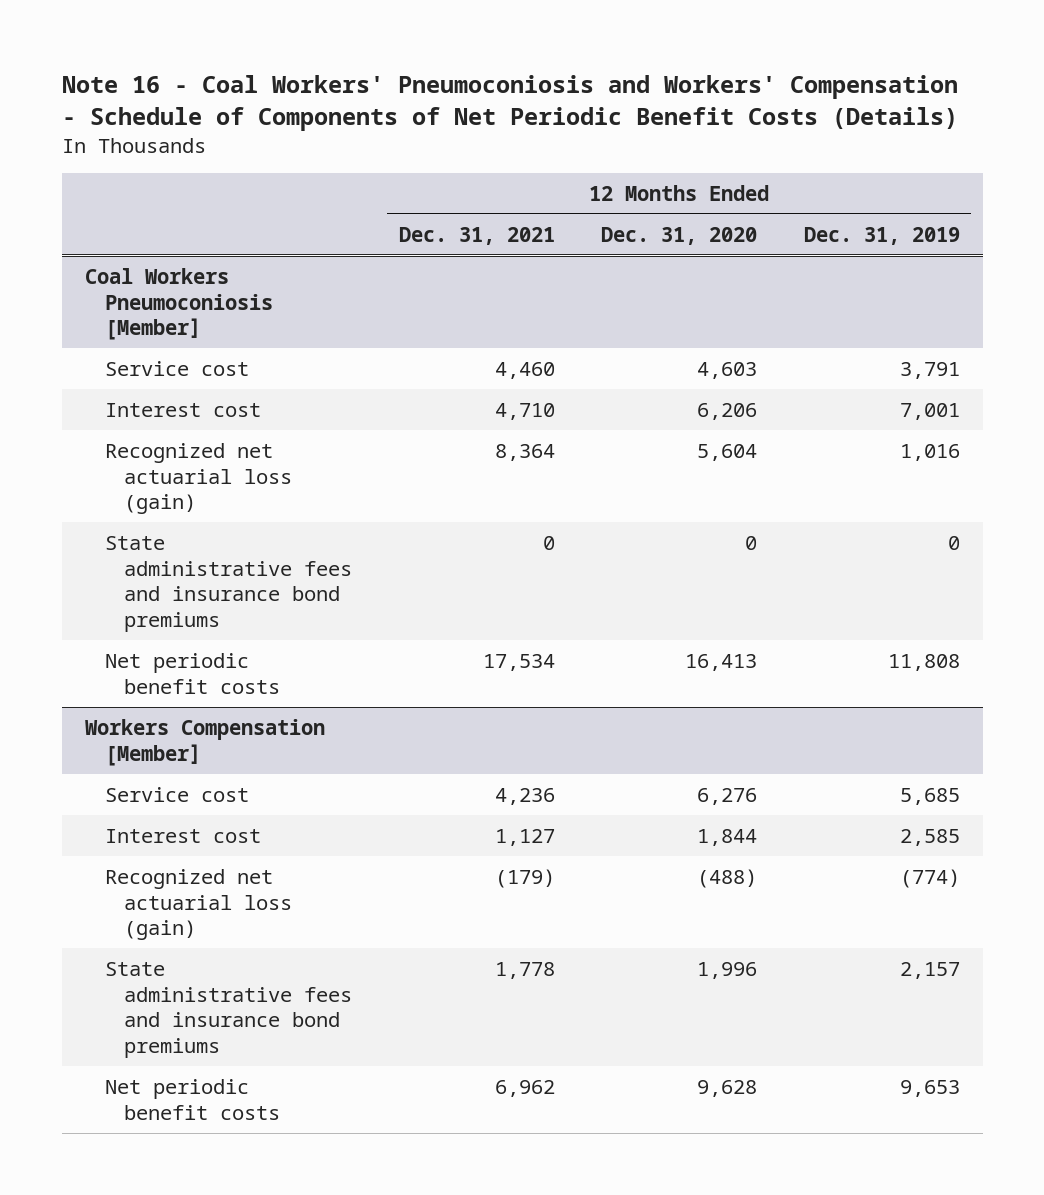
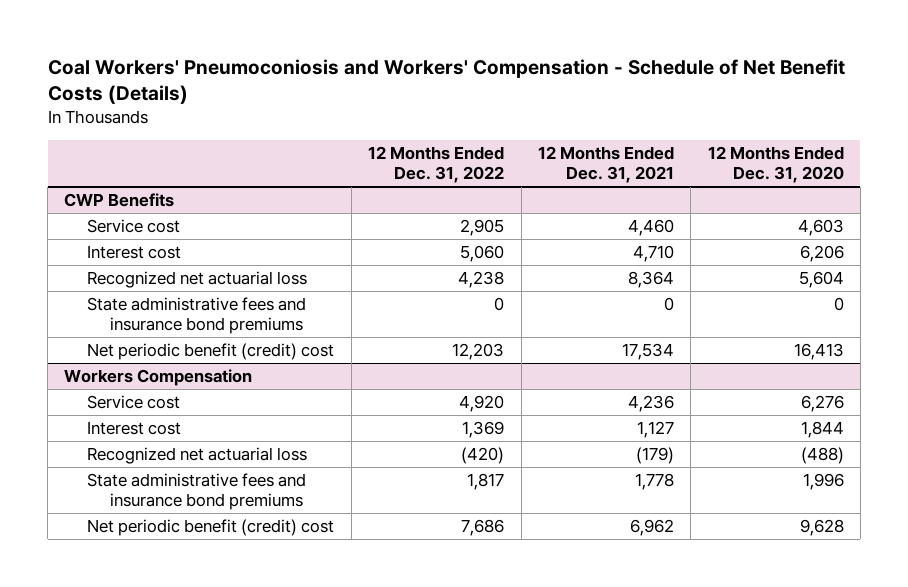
[61,75,958,132] Note 16 - Coal Workers' Pneumoconiosis and Workers' Compensation - Schedule of Components of Net Periodic Benefit Costs (Details) -> [47,58,845,105] Coal Workers' Pneumoconiosis and Workers' Compensation - Schedule of Net Benefit Costs (Details)
[803,226,960,245] Dec. 31, 2019 -> none
none -> [368,146,505,184] 12 Months Ended Dec. 31, 2022
[84,267,273,341] Coal Workers Pneumoconiosis [Member] -> [64,193,175,208] CWP Benefits
[104,442,293,515] Recognized net actuarial loss (gain) -> [87,271,308,289] Recognized net actuarial loss
[104,652,281,694] Net periodic benefit costs -> [87,343,335,361] Net periodic benefit (credit) cost
[84,718,325,766] Workers Compensation [Member] -> [64,369,253,387] Workers Compensation
[104,868,293,941] Recognized net actuarial loss (gain) -> [87,447,308,465] Recognized net actuarial loss
[104,1078,281,1120] Net periodic benefit costs -> [87,519,335,537] Net periodic benefit (credit) cost

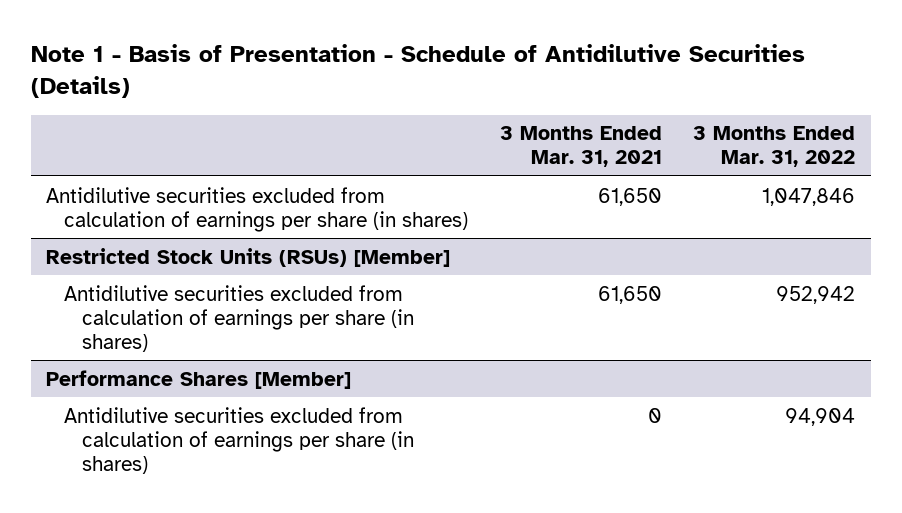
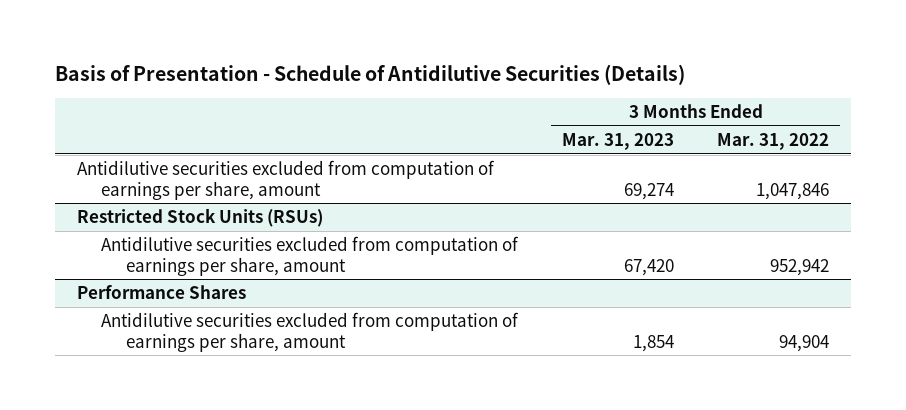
[30,44,805,99] Note 1 - Basis of Presentation - Schedule of Antidilutive Securities (Details) -> [55,64,686,86] Basis of Presentation - Schedule of Antidilutive Securities (Details)
[499,126,662,168] 3 Months Ended Mar. 31, 2021 -> none
none -> [561,133,674,151] Mar. 31, 2023
[46,186,469,232] Antidilutive securities excluded from calculation of earnings per share (in shares) -> [76,160,495,200] Antidilutive securities excluded from computation of earnings per share, amount
[46,247,451,267] Restricted Stock Units (RSUs) [Member] -> [76,208,323,228] Restricted Stock Units (RSUs)
[64,284,415,352] Antidilutive securities excluded from calculation of earnings per share (in shares) -> [101,236,520,276] Antidilutive securities excluded from computation of earnings per share, amount
[46,369,352,389] Performance Shares [Member] -> [76,285,246,300] Performance Shares
[64,406,415,474] Antidilutive securities excluded from calculation of earnings per share (in shares) -> [101,312,520,352] Antidilutive securities excluded from computation of earnings per share, amount

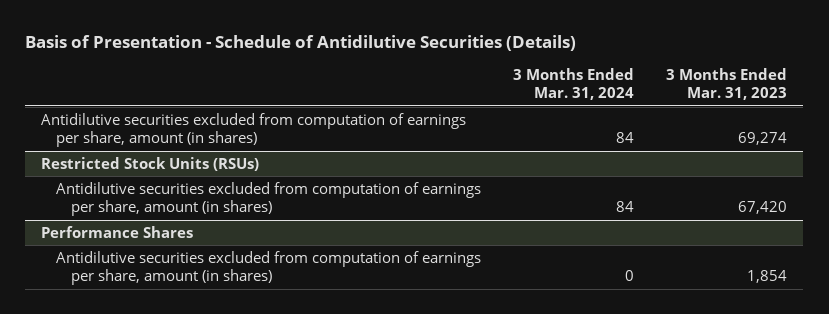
[717,133,830,151] Mar. 31, 2022 -> none
none -> [513,67,635,101] 3 Months Ended Mar. 31, 2024
[76,160,495,200] Antidilutive securities excluded from computation of earnings per share, amount -> [41,112,467,148] Antidilutive securities excluded from computation of earnings per share, amount (in shares)
[101,236,520,276] Antidilutive securities excluded from computation of earnings per share, amount -> [55,181,481,217] Antidilutive securities excluded from computation of earnings per share, amount (in shares)
[101,312,520,352] Antidilutive securities excluded from computation of earnings per share, amount -> [55,250,481,286] Antidilutive securities excluded from computation of earnings per share, amount (in shares)

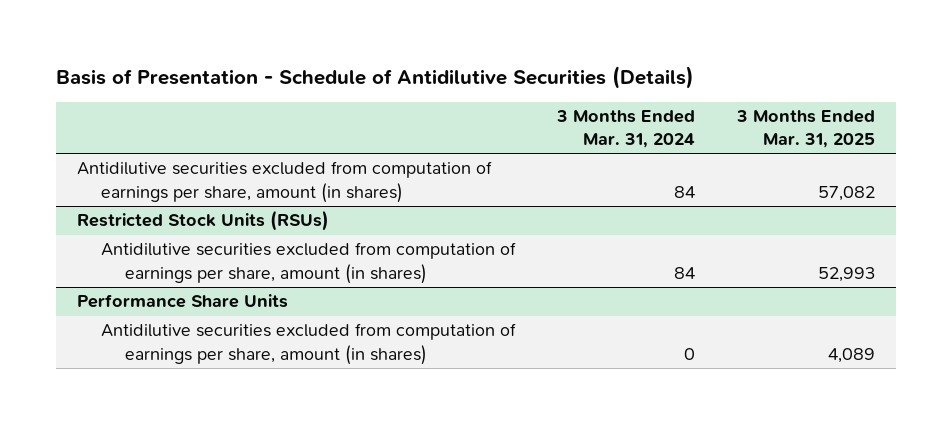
[666,67,788,101] 3 Months Ended Mar. 31, 2023 -> none
none -> [736,110,876,149] 3 Months Ended Mar. 31, 2025
[41,225,194,238] Performance Shares -> [77,294,289,309] Performance Share Units

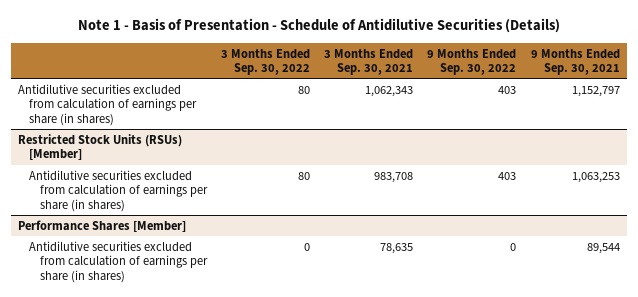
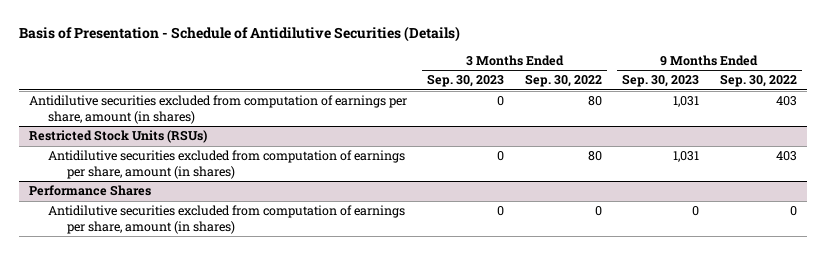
[77,18,560,34] Note 1 - Basis of Presentation - Schedule of Antidilutive Securities (Details) -> [18,25,460,42] Basis of Presentation - Schedule of Antidilutive Securities (Details)
[324,48,414,75] 3 Months Ended Sep. 30, 2021 -> none
[530,48,620,75] 9 Months Ended Sep. 30, 2021 -> none
none -> [427,74,505,88] Sep. 30, 2023
none -> [622,74,700,88] Sep. 30, 2023
[18,83,197,126] Antidilutive securities excluded from calculation of earnings per share (in shares) -> [28,95,407,124] Antidilutive securities excluded from computation of earnings per share, amount (in shares)
[18,133,183,161] Restricted Stock Units (RSUs) [Member] -> [28,130,207,144] Restricted Stock Units (RSUs)
[28,169,208,212] Antidilutive securities excluded from calculation of earnings per share (in shares) -> [48,150,406,179] Antidilutive securities excluded from computation of earnings per share, amount (in shares)
[18,219,187,232] Performance Shares [Member] -> [28,185,151,197] Performance Shares
[28,240,208,283] Antidilutive securities excluded from calculation of earnings per share (in shares) -> [48,205,406,234] Antidilutive securities excluded from computation of earnings per share, amount (in shares)

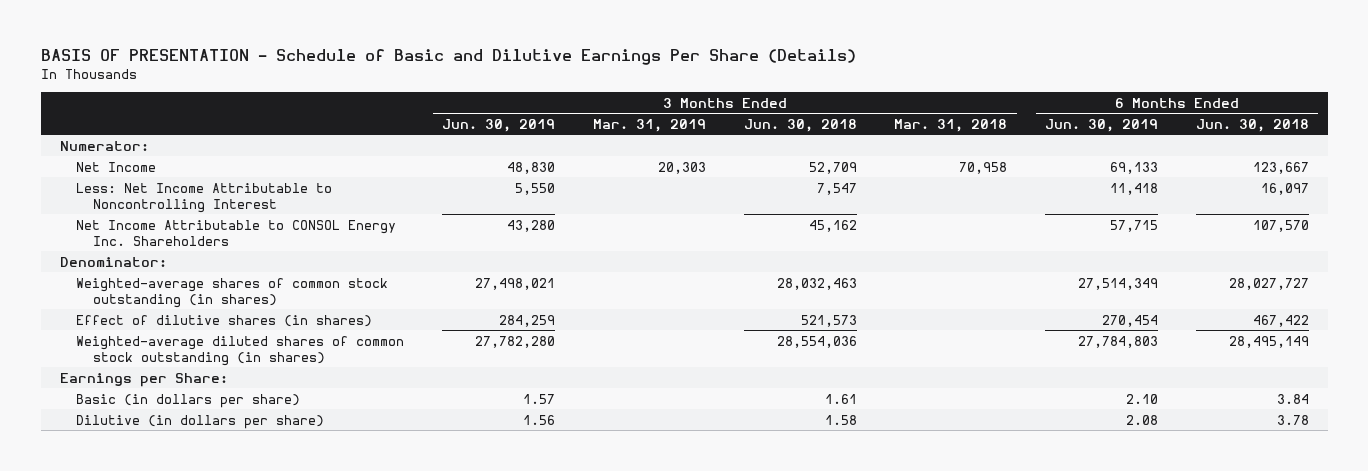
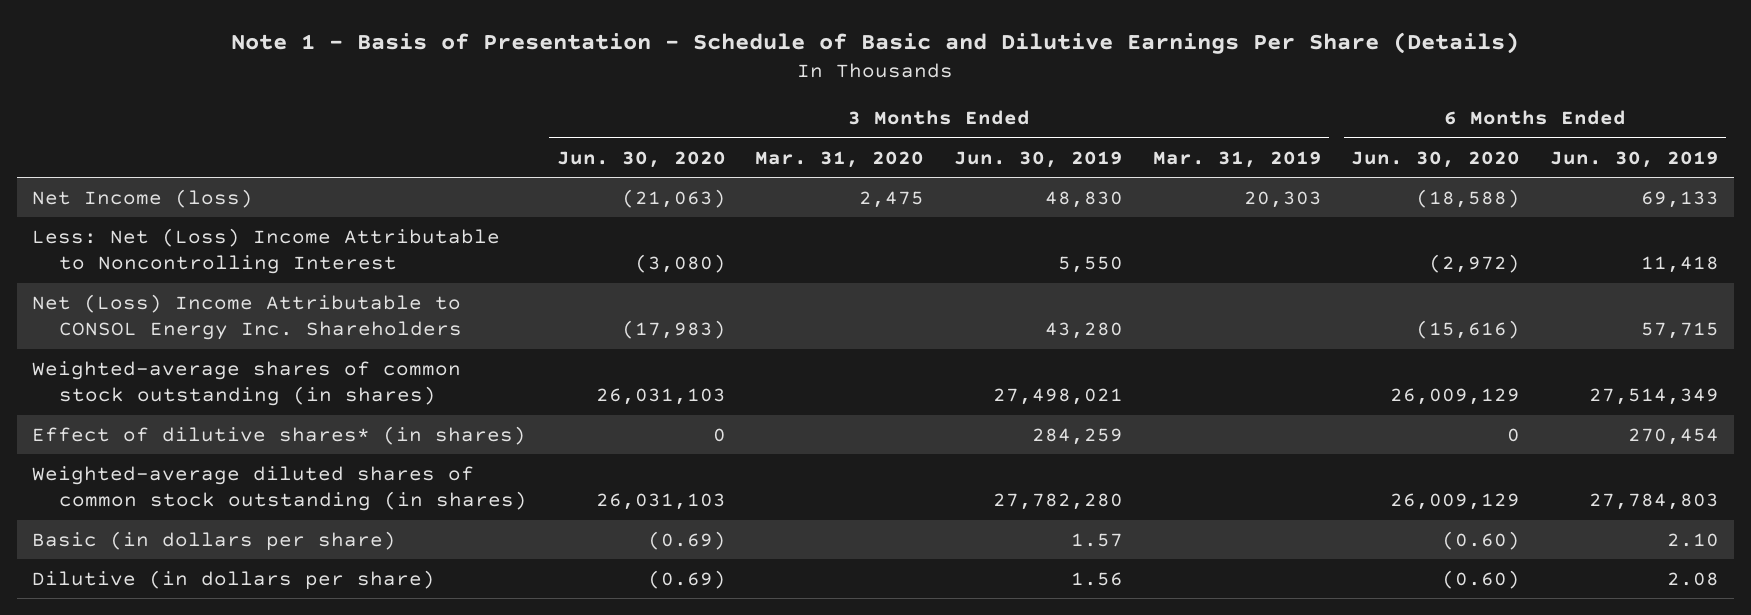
[40,49,856,66] BASIS OF PRESENTATION - Schedule of Basic and Dilutive Earnings Per Share (Details) -> [231,32,1520,55] Note 1 - Basis of Presentation - Schedule of Basic and Dilutive Earnings Per Share (Details)
[743,118,857,132] Jun. 30, 2018 -> none
[894,118,1008,132] Mar. 31, 2018 -> none
[1195,118,1309,132] Jun. 30, 2018 -> none
none -> [556,150,726,168] Jun. 30, 2020
none -> [755,150,925,168] Mar. 31, 2020
none -> [1351,150,1521,168] Jun. 30, 2020
[59,140,149,151] Numerator: -> none
[59,256,167,267] Denominator: -> none
[76,161,157,172] Net Income -> [31,188,253,208] Net Income (loss)
[76,182,333,213] Less: Net Income Attributable to Noncontrolling Interest -> [31,227,500,275] Less: Net (Loss) Income Attributable to Noncontrolling Interest
[76,219,397,246] Net Income Attributable to CONSOL Energy Inc. Shareholders -> [31,293,462,341] Net (Loss) Income Attributable to CONSOL Energy Inc. Shareholders
[76,314,373,327] Effect of dilutive shares (in shares) -> [31,425,526,445] Effect of dilutive shares* (in shares)
[59,372,228,387] Earnings per Share: -> none

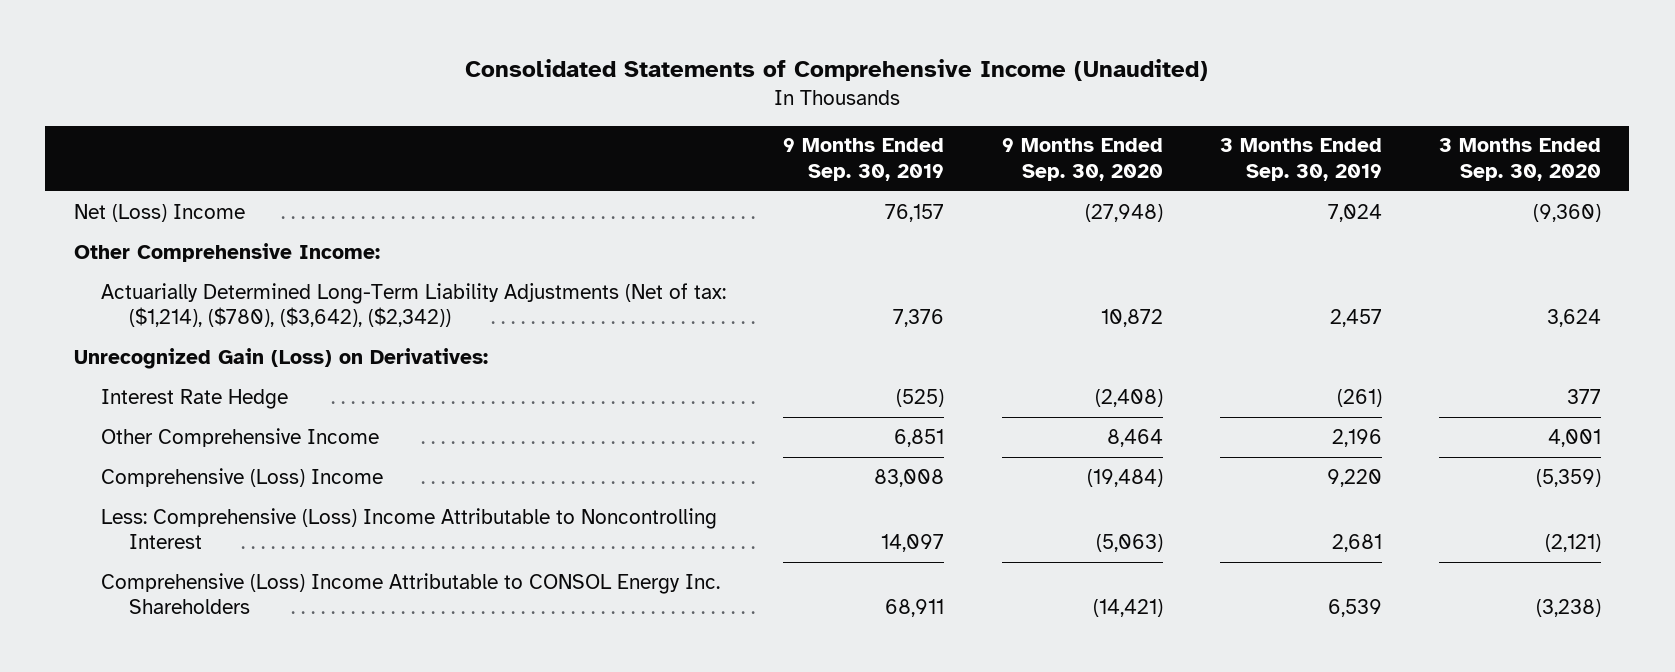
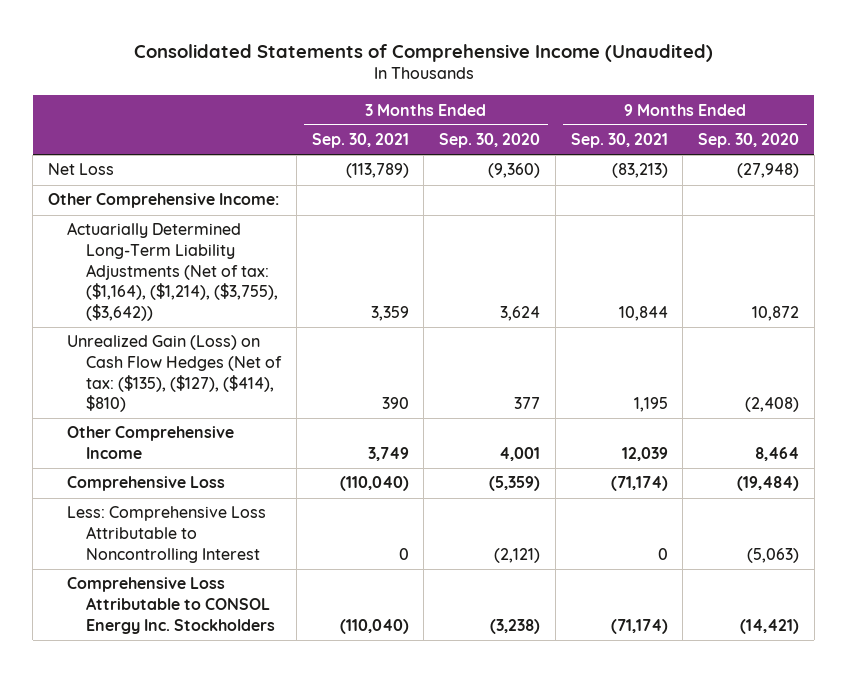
[783,138,945,182] 9 Months Ended Sep. 30, 2019 -> none
[1219,138,1382,182] 3 Months Ended Sep. 30, 2019 -> none
none -> [311,133,409,149] Sep. 30, 2021
none -> [570,133,668,149] Sep. 30, 2021
[73,203,245,222] Net (Loss) Income -> [48,163,115,176] Net Loss
[73,347,488,369] Unrecognized Gain (Loss) on Derivatives: -> none
[101,282,727,328] Actuarially Determined Long-Term Liability Adjustments (Net of tax: ($1,214), ($780), ($3,642), ($2,342)) -> [67,222,278,321] Actuarially Determined Long-Term Liability Adjustments (Net of tax: ($1,164), ($1,214), ($3,755), ($3,642))
[101,388,289,409] Interest Rate Hedge -> [67,335,282,413] Unrealized Gain (Loss) on Cash Flow Hedges (Net of tax: ($135), ($127), ($414), $810)
[101,467,384,487] Comprehensive (Loss) Income -> [67,476,226,492] Comprehensive Loss
[101,507,718,550] Less: Comprehensive (Loss) Income Attributable to Noncontrolling Interest -> [67,506,267,563] Less: Comprehensive Loss Attributable to Noncontrolling Interest
[101,572,721,615] Comprehensive (Loss) Income Attributable to CONSOL Energy Inc. Shareholders -> [67,577,275,634] Comprehensive Loss Attributable to CONSOL Energy Inc. Stockholders

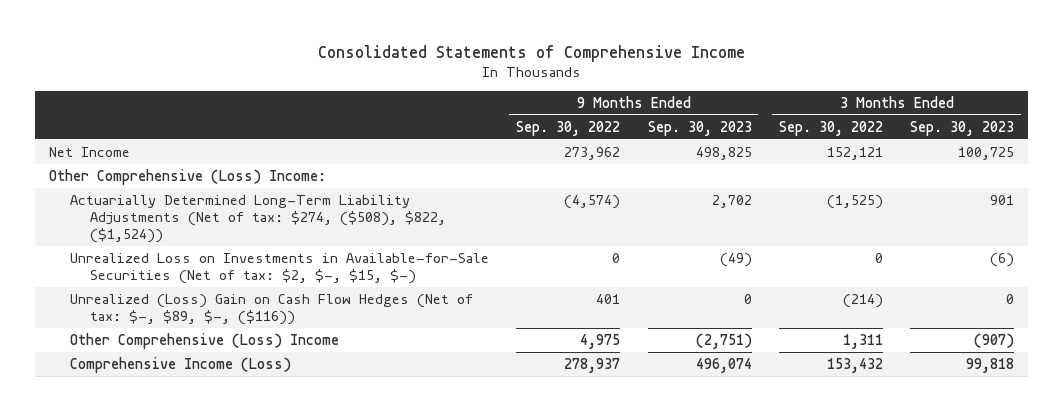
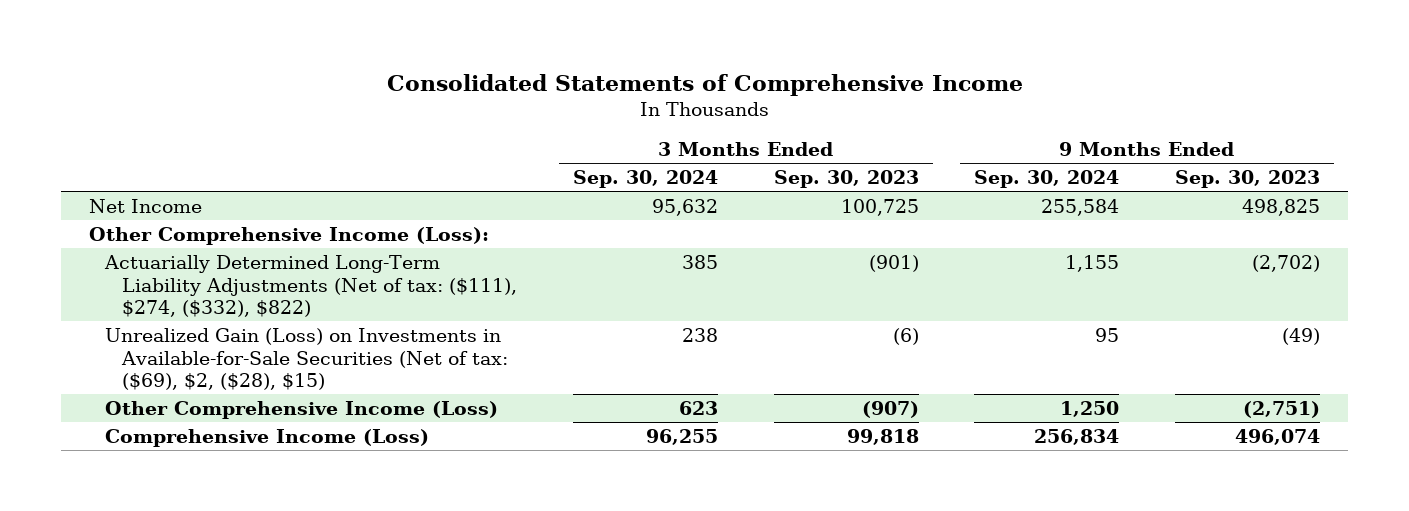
[516,120,621,136] Sep. 30, 2022 -> none
[778,120,883,136] Sep. 30, 2022 -> none
none -> [572,170,718,189] Sep. 30, 2024
none -> [974,170,1120,189] Sep. 30, 2024
[69,293,473,325] Unrealized (Loss) Gain on Cash Flow Hedges (Net of tax: $-, $89, $-, ($116)) -> none
[49,168,327,185] Other Comprehensive (Loss) Income: -> [89,226,490,245] Other Comprehensive Income (Loss):
[69,194,447,244] Actuarially Determined Long-Term Liability Adjustments (Net of tax: $274, ($508), $822, ($1,524)) -> [104,254,517,318] Actuarially Determined Long-Term Liability Adjustments (Net of tax: ($111), $274, ($332), $822)
[711,194,752,208] 2,702 -> [1252,254,1321,272] (2,702)
[990,194,1015,205] 901 -> [868,254,919,272] (901)
[69,252,489,284] Unrealized Loss on Investments in Available-for-Sale Securities (Net of tax: $2, $-, $15, $-) -> [105,327,508,391] Unrealized Gain (Loss) on Investments in Available-for-Sale Securities (Net of tax: ($69), $2, ($28), $15)
[69,332,339,349] Other Comprehensive (Loss) Income -> [105,400,499,419] Other Comprehensive Income (Loss)

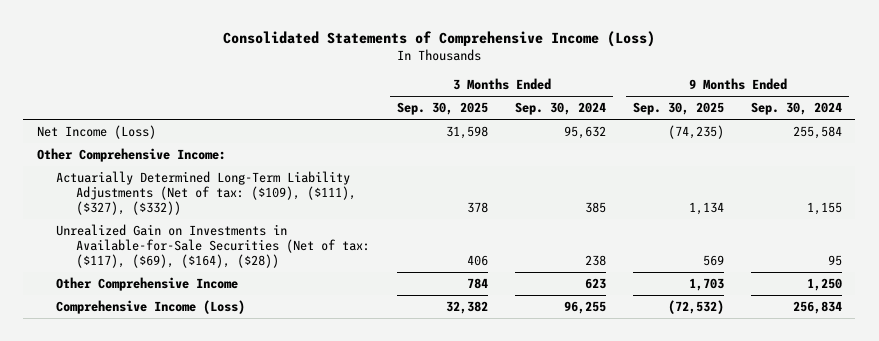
[386,73,1023,96] Consolidated Statements of Comprehensive Income -> [223,31,656,48] Consolidated Statements of Comprehensive Income (Loss)
[773,170,919,189] Sep. 30, 2023 -> none
[1175,170,1321,189] Sep. 30, 2023 -> none
none -> [397,102,489,116] Sep. 30, 2025
none -> [633,102,725,116] Sep. 30, 2025
[89,198,203,213] Net Income -> [36,125,156,140] Net Income (Loss)
[89,226,490,245] Other Comprehensive Income (Loss): -> [36,148,226,163] Other Comprehensive Income:
[104,254,517,318] Actuarially Determined Long-Term Liability Adjustments (Net of tax: ($111), $274, ($332), $822) -> [56,171,357,216] Actuarially Determined Long-Term Liability Adjustments (Net of tax: ($109), ($111), ($327), ($332))
[105,327,508,391] Unrealized Gain (Loss) on Investments in Available-for-Sale Securities (Net of tax: ($69), $2, ($28), $15) -> [56,224,371,269] Unrealized Gain on Investments in Available-for-Sale Securities (Net of tax: ($117), ($69), ($164), ($28))
[105,400,499,419] Other Comprehensive Income (Loss) -> [56,277,239,292] Other Comprehensive Income

